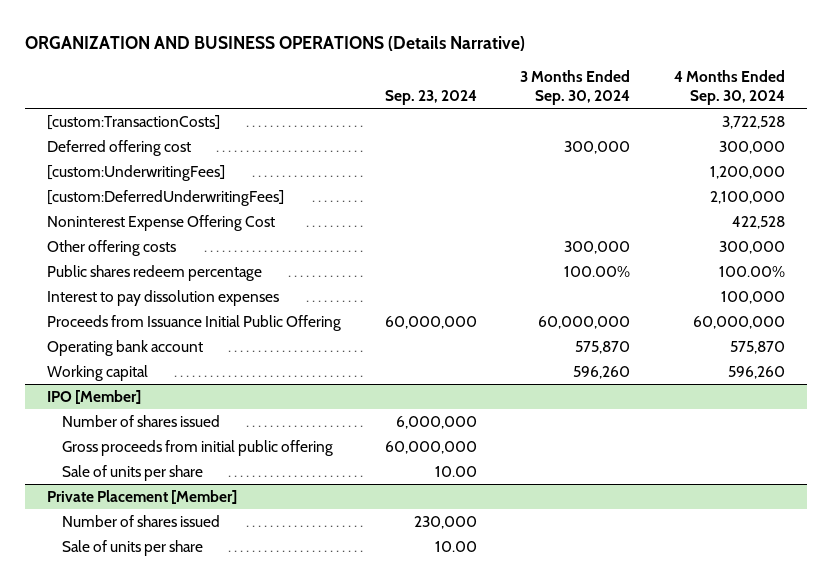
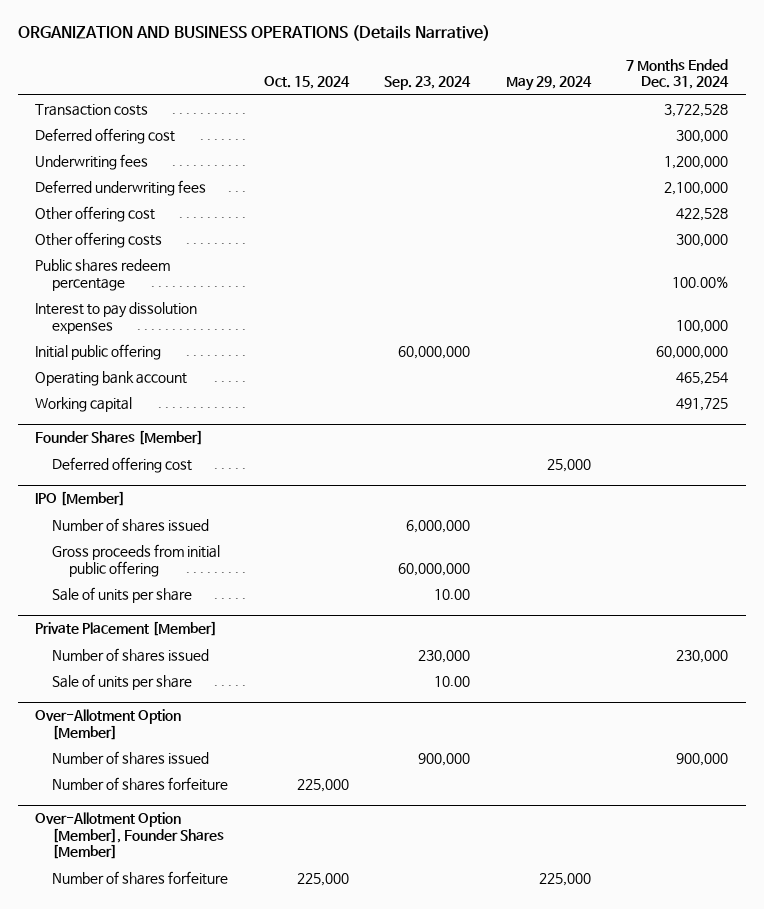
[520,70,631,105] 3 Months Ended Sep. 30, 2024 -> none
[674,70,786,105] 4 Months Ended Sep. 30, 2024 -> none
none -> [263,76,350,90] Oct. 15, 2024
none -> [505,76,592,92] May 29, 2024
none -> [626,58,730,90] 7 Months Ended Dec. 31, 2024
[47,115,221,131] [custom:TransactionCosts] -> [35,104,149,117] Transaction costs
[47,165,226,182] [custom:UnderwritingFees] -> [35,154,149,171] Underwriting fees
[47,190,285,207] [custom:DeferredUnderwritingFees] -> [35,180,207,197] Deferred underwriting fees
[47,215,276,232] Noninterest Expense Offering Cost -> [35,206,156,223] Other offering cost
[47,315,342,332] Proceeds from Issuance Initial Public Offering -> [35,344,162,361] Initial public offering
none -> [35,430,204,446] Founder Shares [Member]
none -> [52,457,193,474] Deferred offering cost
none -> [35,709,182,740] Over-Allotment Option [Member]
none -> [52,751,210,766] Number of shares issued
none -> [52,777,229,792] Number of shares forfeiture
none -> [35,812,225,860] Over-Allotment Option [Member], Founder Shares [Member]
none -> [52,871,229,886] Number of shares forfeiture

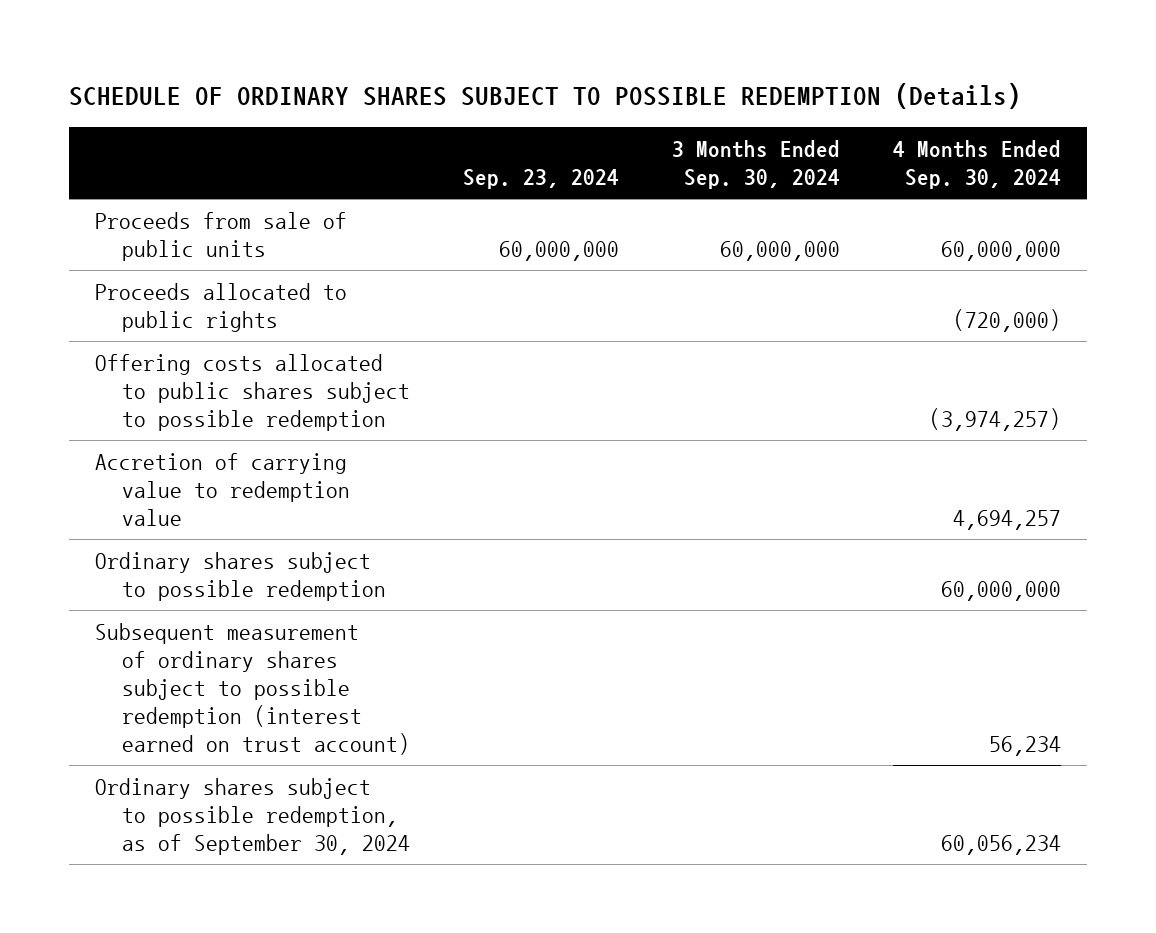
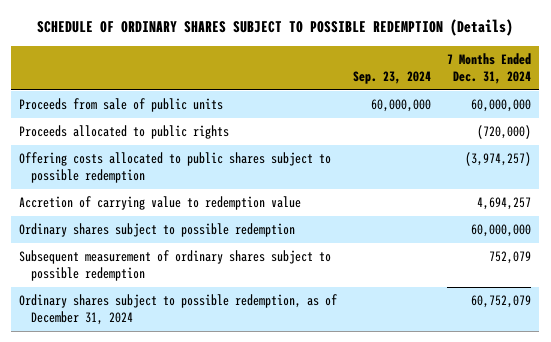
[671,140,840,190] 3 Months Ended Sep. 30, 2024 -> none
[892,140,1061,190] 4 Months Ended Sep. 30, 2024 -> none
none -> [447,52,532,84] 7 Months Ended Dec. 31, 2024
[95,622,411,755] Subsequent measurement of ordinary shares subject to possible redemption (interest earned on trust account) -> [19,250,332,282] Subsequent measurement of ordinary shares subject to possible redemption
[95,777,411,855] Ordinary shares subject to possible redemption, as of September 30, 2024 -> [19,294,338,326] Ordinary shares subject to possible redemption, as of December 31, 2024

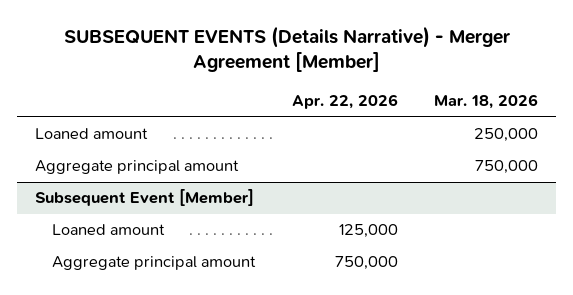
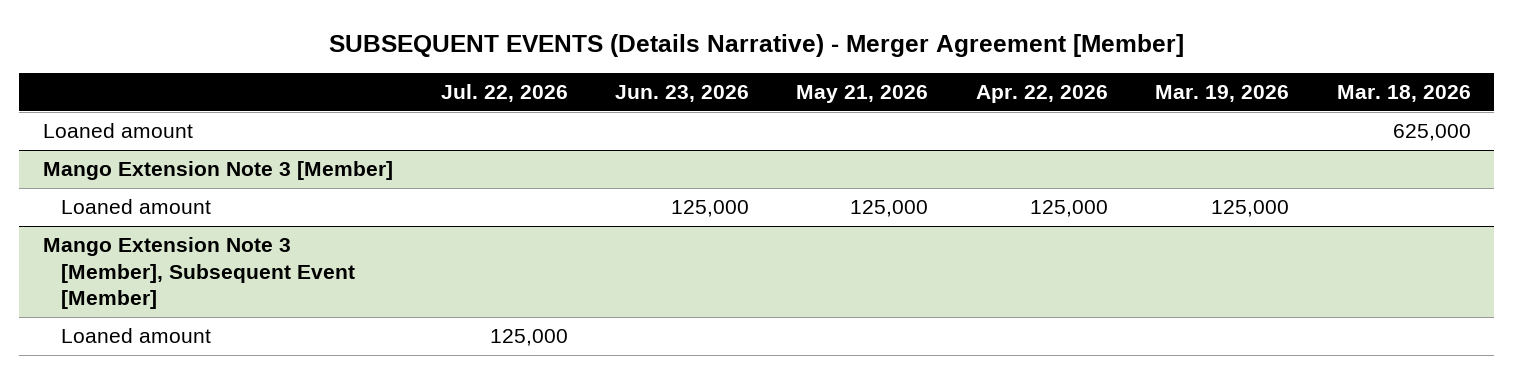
none -> [440,84,568,103] Jul. 22, 2026
none -> [614,85,749,103] Jun. 23, 2026
none -> [796,85,929,104] May 21, 2026
none -> [1155,85,1290,103] Mar. 19, 2026
[35,160,240,175] Aggregate principal amount -> none
[474,128,539,143] 250,000 -> [1392,124,1471,142] 625,000
[35,189,255,207] Subsequent Event [Member] -> [43,161,394,181] Mango Extension Note 3 [Member]
[52,256,257,271] Aggregate principal amount -> none
none -> [43,237,356,310] Mango Extension Note 3 [Member], Subsequent Event [Member]
none -> [61,328,212,344] Loaned amount

